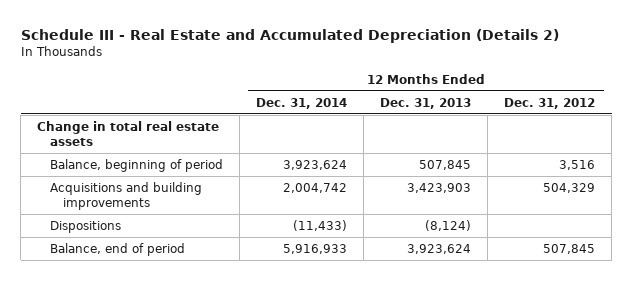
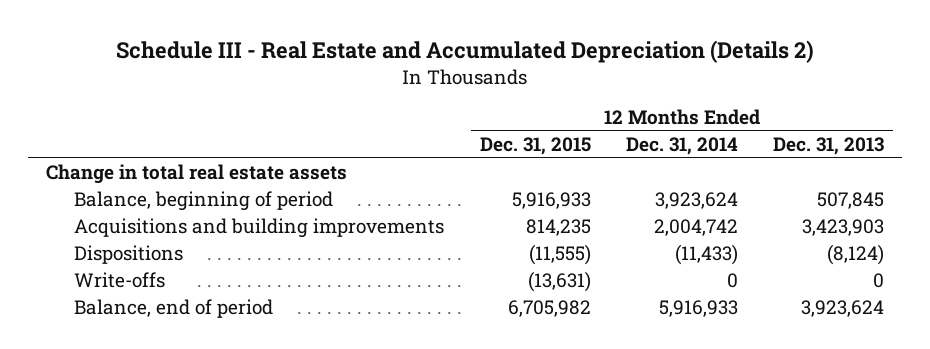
[504,97,596,109] Dec. 31, 2012 -> none
none -> [479,136,591,155] Dec. 31, 2015
none -> [74,272,166,289] Write-offs

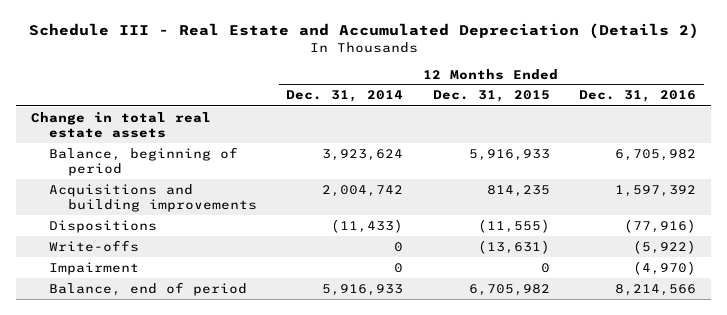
[773,136,885,155] Dec. 31, 2013 -> none
none -> [579,90,697,103] Dec. 31, 2016
none -> [49,261,140,275] Impairment

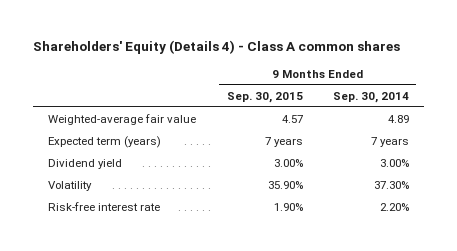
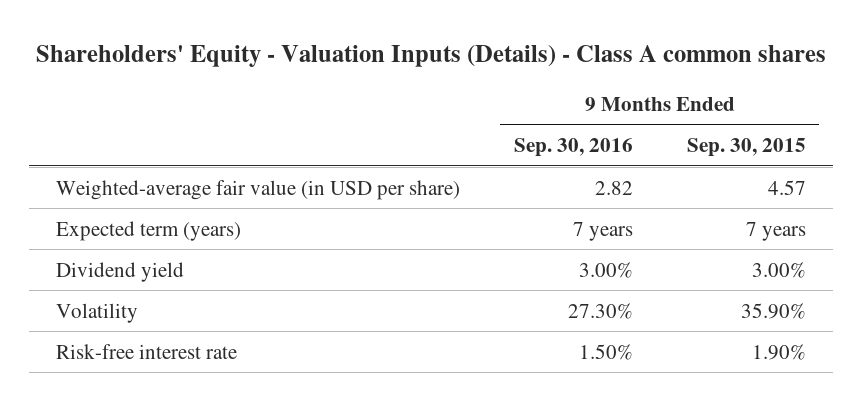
[33,40,401,55] Shareholders' Equity (Details 4) - Class A common shares -> [35,44,826,67] Shareholders' Equity - Valuation Inputs (Details) - Class A common shares
[332,91,409,103] Sep. 30, 2014 -> none
none -> [513,138,633,158] Sep. 30, 2016
[48,114,197,126] Weighted-average fair value -> [55,179,460,200] Weighted-average fair value (in USD per share)

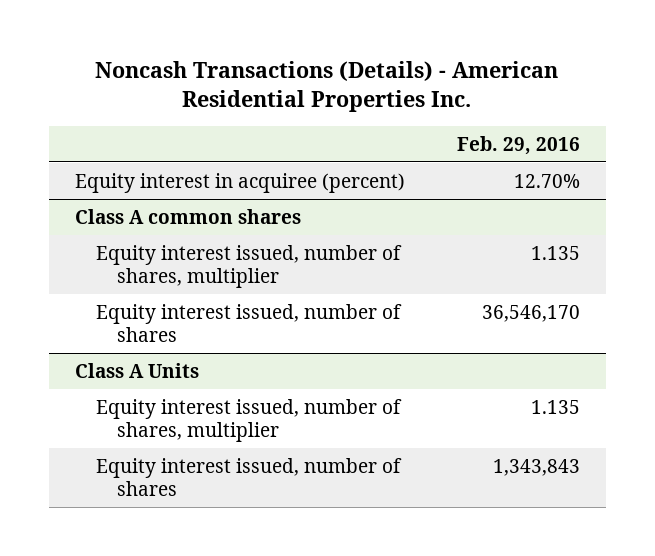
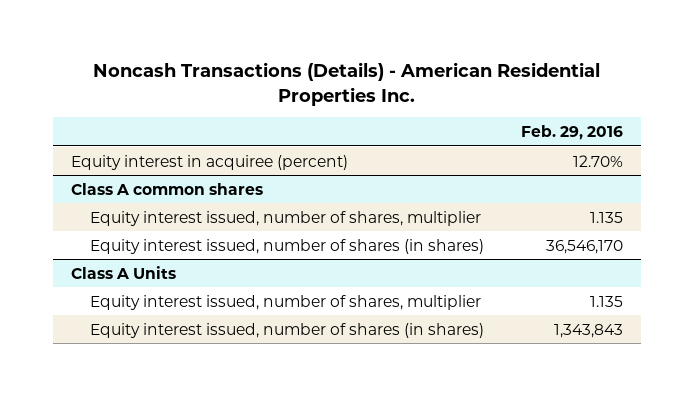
[95,303,402,342] Equity interest issued, number of shares -> [90,238,485,254] Equity interest issued, number of shares (in shares)
[95,457,402,496] Equity interest issued, number of shares -> [90,322,485,338] Equity interest issued, number of shares (in shares)

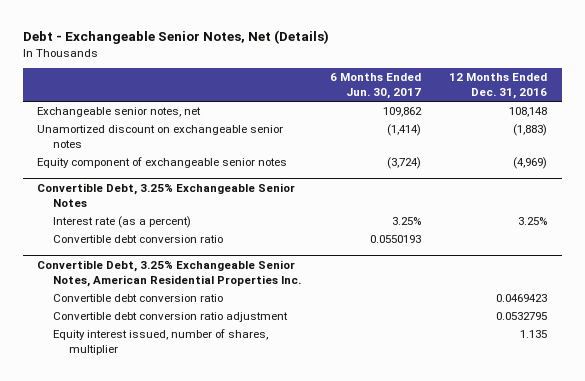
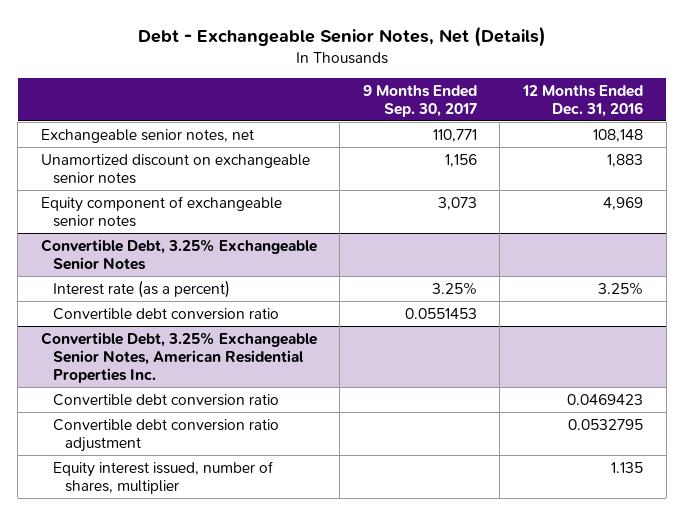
[329,73,421,100] 6 Months Ended Jun. 30, 2017 -> none
none -> [362,84,477,117] 9 Months Ended Sep. 30, 2017
[513,124,548,137] (1,883) -> [606,153,643,167] 1,883
[513,157,548,170] (4,969) -> [602,196,643,210] 4,969

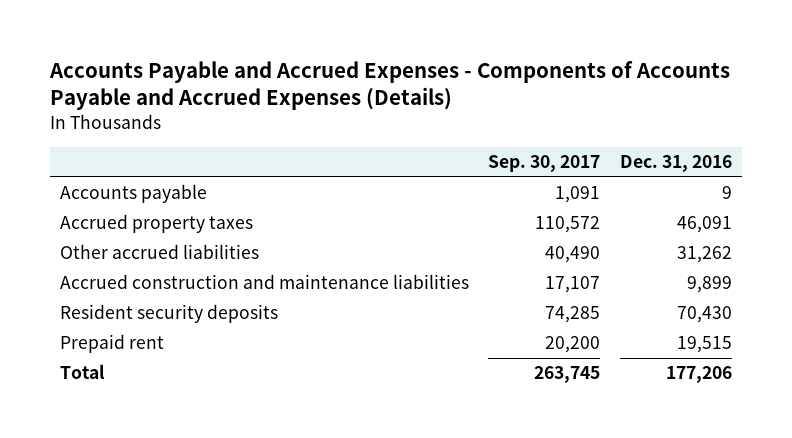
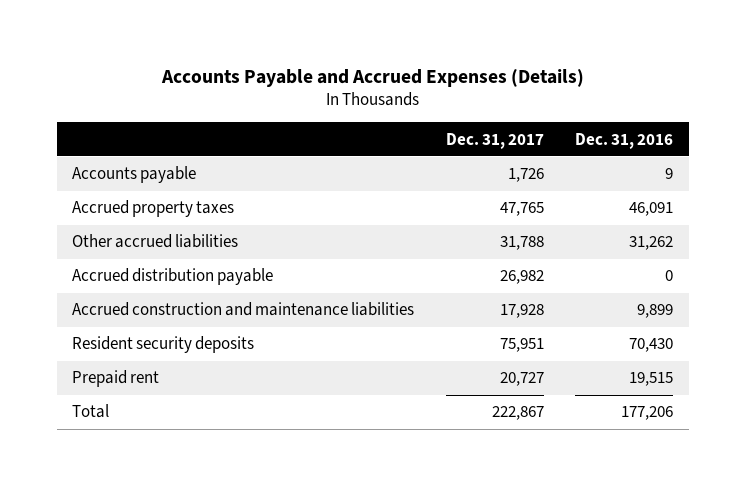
[49,60,731,111] Accounts Payable and Accrued Expenses - Components of Accounts Payable and Accrued Expenses (Details) -> [160,68,584,87] Accounts Payable and Accrued Expenses (Details)
[488,155,601,173] Sep. 30, 2017 -> none
none -> [445,132,544,149] Dec. 31, 2017
none -> [72,268,274,286] Accrued distribution payable

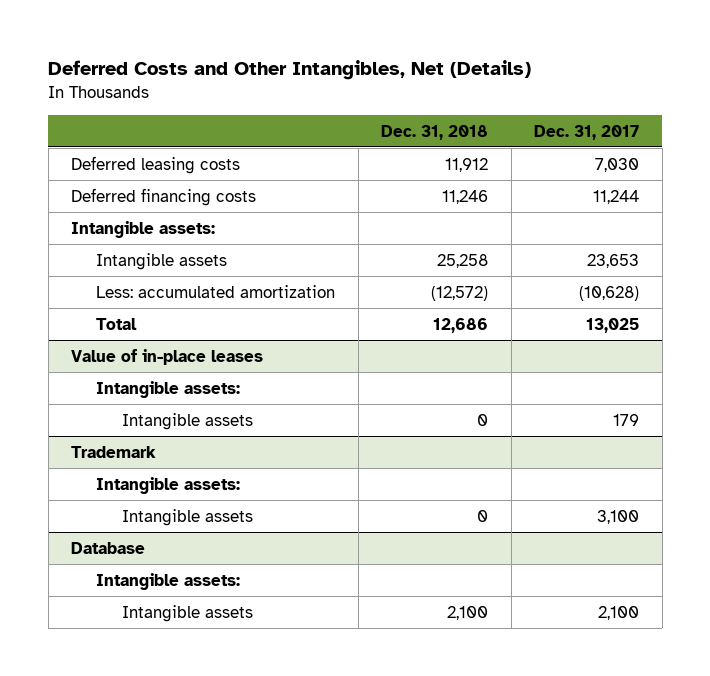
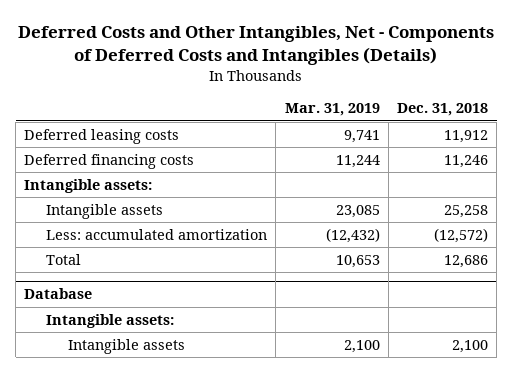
[48,59,532,80] Deferred Costs and Other Intangibles, Net (Details) -> [18,26,495,65] Deferred Costs and Other Intangibles, Net - Components of Deferred Costs and Intangibles (Details)
[534,124,640,140] Dec. 31, 2017 -> none
none -> [284,103,380,117] Mar. 31, 2019
[71,348,264,365] Value of in-place leases -> none
[96,380,241,398] Intangible assets: -> none
[121,412,253,430] Intangible assets -> none
[71,445,157,458] Trademark -> none
[96,476,241,494] Intangible assets: -> none
[121,508,253,526] Intangible assets -> none

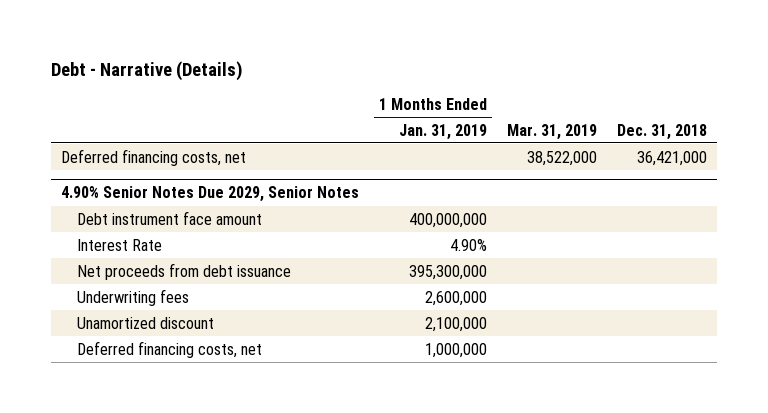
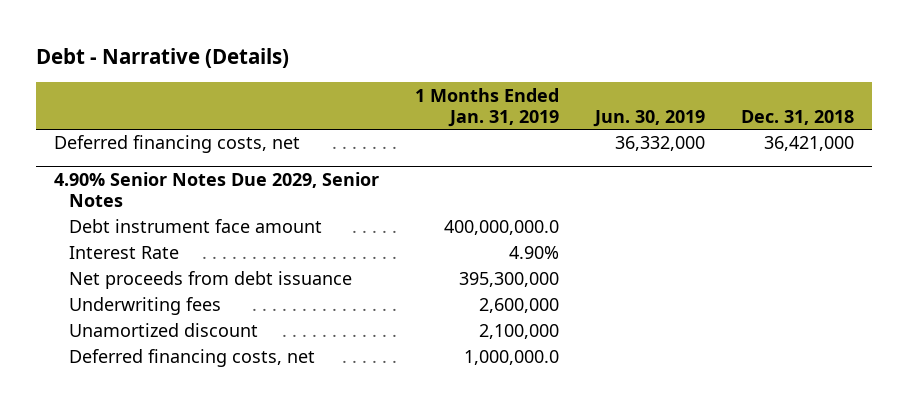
[507,123,598,140] Mar. 31, 2019 -> none
none -> [593,109,706,127] Jun. 30, 2019
[408,212,487,228] 400,000,000 -> [444,220,560,236] 400,000,000.0
[424,342,487,358] 1,000,000 -> [464,350,560,366] 1,000,000.0

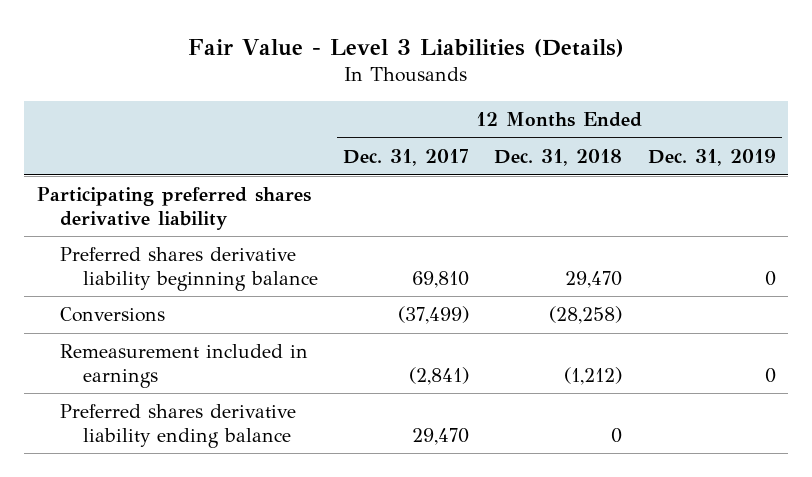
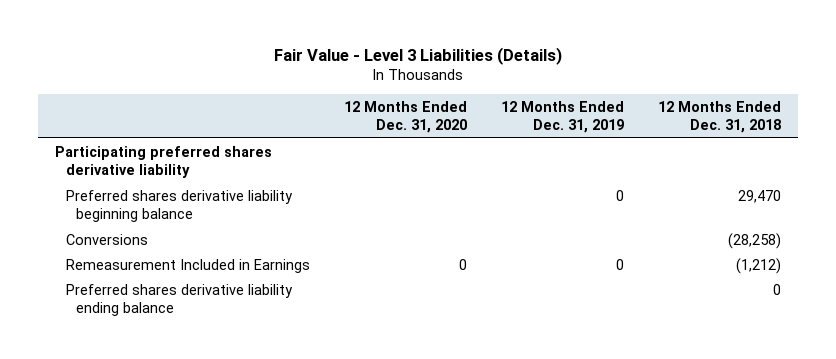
[342,149,469,167] Dec. 31, 2017 -> none
none -> [343,100,467,134] 12 Months Ended Dec. 31, 2020
[59,344,308,388] Remeasurement included in earnings -> [65,258,310,273] Remeasurement Included in Earnings

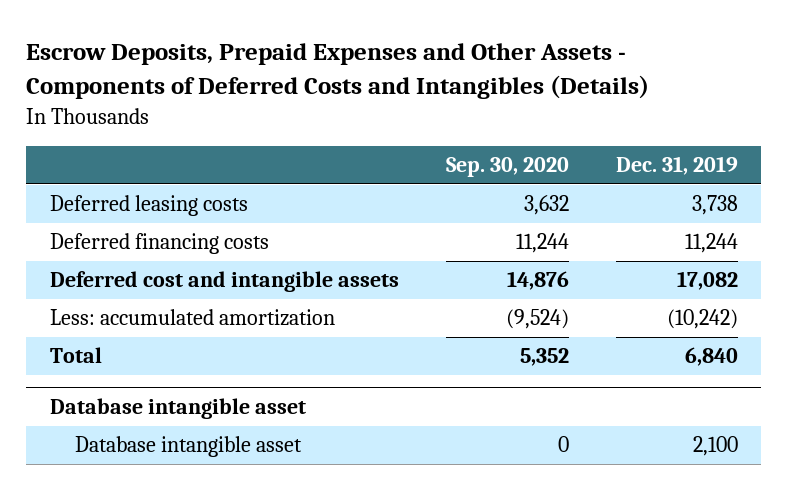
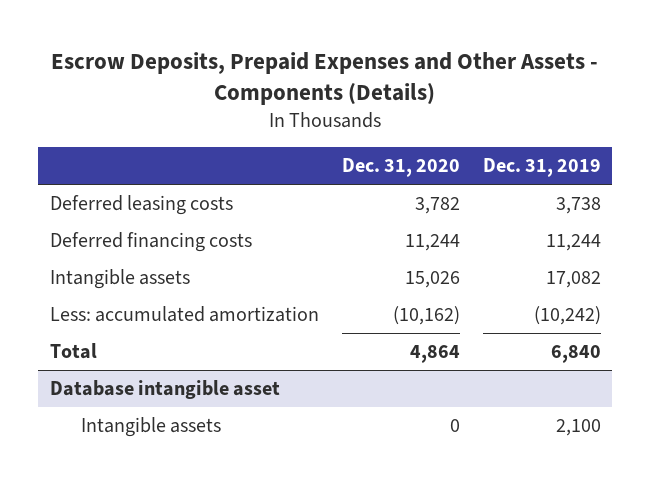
[26,43,650,100] Escrow Deposits, Prepaid Expenses and Other Assets - Components of Deferred Costs and Intangibles (Details) -> [51,52,599,106] Escrow Deposits, Prepaid Expenses and Other Assets - Components (Details)
[445,157,569,178] Sep. 30, 2020 -> none
none -> [341,158,460,178] Dec. 31, 2020
[49,271,399,293] Deferred cost and intangible assets -> [49,269,190,290] Intangible assets
[75,436,303,458] Database intangible asset -> [81,417,222,438] Intangible assets

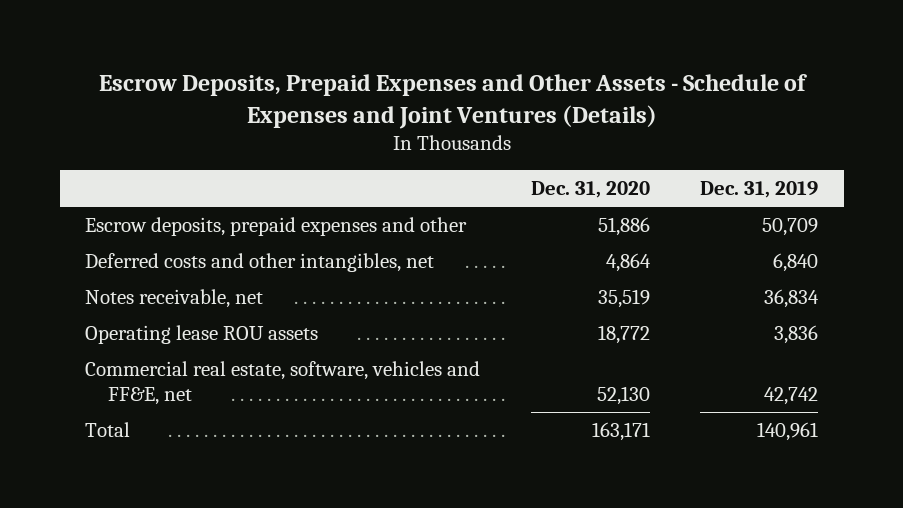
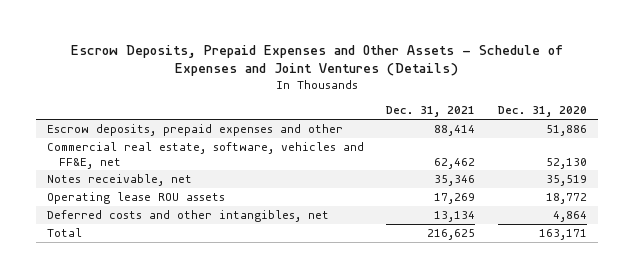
[700,181,819,199] Dec. 31, 2019 -> none
none -> [386,106,476,118] Dec. 31, 2021
[84,360,480,406] Commercial real estate, software, vehicles and FF&E, net -> [47,142,365,169] Commercial real estate, software, vehicles and FF&E, net
[84,252,434,272] Deferred costs and other intangibles, net -> [47,210,330,223] Deferred costs and other intangibles, net

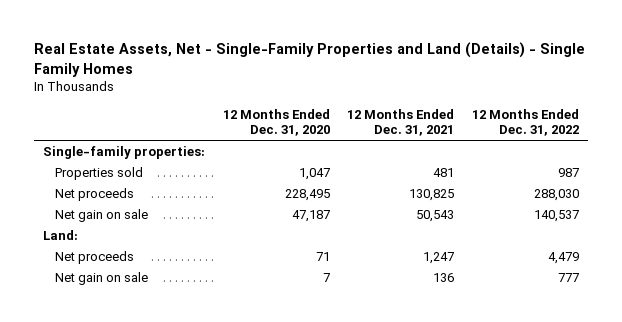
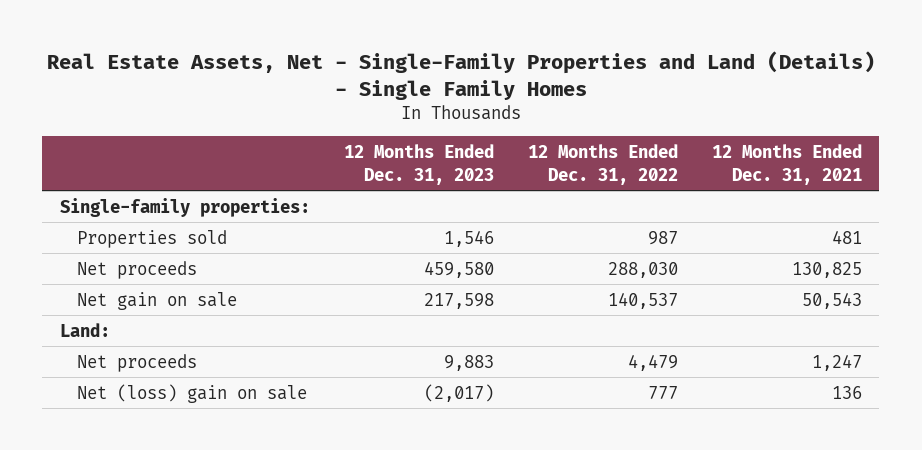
[222,108,330,137] 12 Months Ended Dec. 31, 2020 -> none
none -> [343,144,494,185] 12 Months Ended Dec. 31, 2023
[55,272,149,286] Net gain on sale -> [77,383,308,403] Net (loss) gain on sale

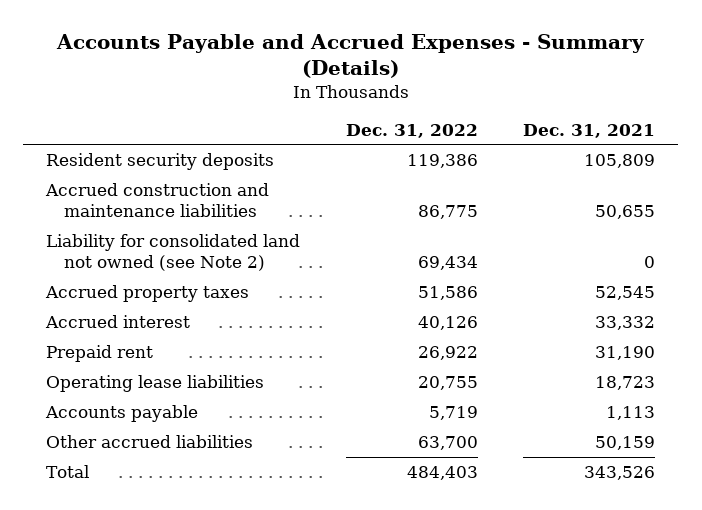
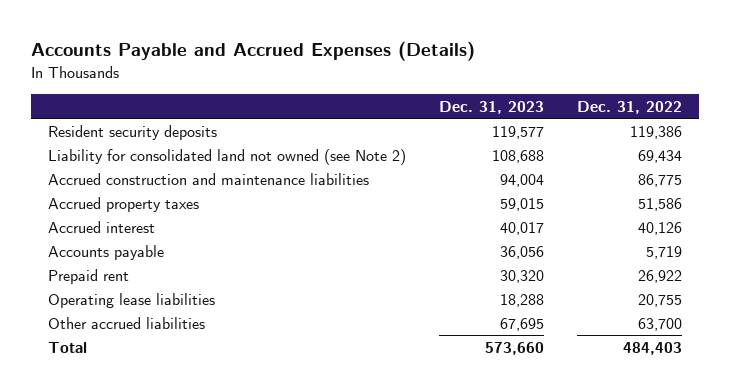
[55,34,645,79] Accounts Payable and Accrued Expenses - Summary (Details) -> [30,41,475,62] Accounts Payable and Accrued Expenses (Details)
[523,123,656,138] Dec. 31, 2021 -> none
none -> [438,100,544,114] Dec. 31, 2023
[45,182,270,218] Accrued construction and maintenance liabilities -> [47,172,369,185] Accrued construction and maintenance liabilities
[45,404,199,422] Accounts payable -> [47,244,164,260] Accounts payable

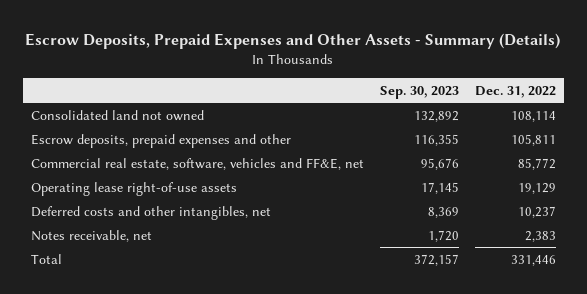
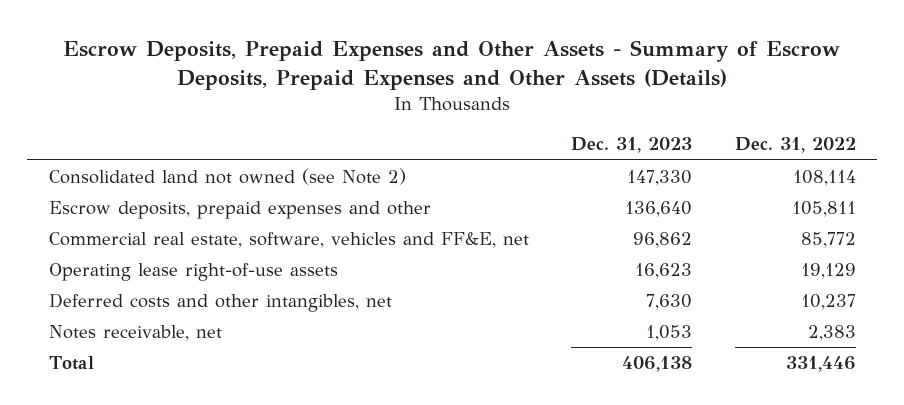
[25,33,561,50] Escrow Deposits, Prepaid Expenses and Other Assets - Summary (Details) -> [63,40,841,90] Escrow Deposits, Prepaid Expenses and Other Assets - Summary of Escrow Deposits, Prepaid Expenses and Other Assets (Details)
[379,85,459,99] Sep. 30, 2023 -> none
none -> [571,137,693,154] Dec. 31, 2023
[31,109,205,121] Consolidated land not owned -> [48,167,406,185] Consolidated land not owned (see Note 2)

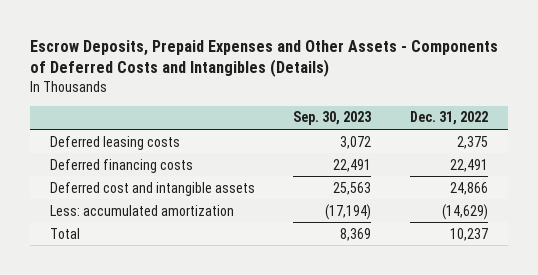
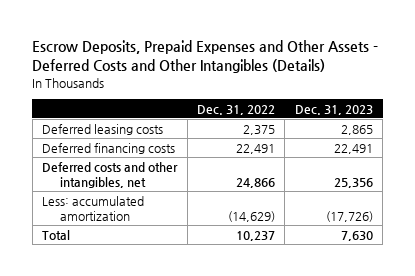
[30,39,499,78] Escrow Deposits, Prepaid Expenses and Other Assets - Components of Deferred Costs and Intangibles (Details) -> [32,40,379,74] Escrow Deposits, Prepaid Expenses and Other Assets - Deferred Costs and Other Intangibles (Details)
[293,111,372,126] Sep. 30, 2023 -> none
none -> [294,104,373,115] Dec. 31, 2023
[49,181,255,196] Deferred cost and intangible assets -> [42,161,179,188] Deferred costs and other intangibles, net

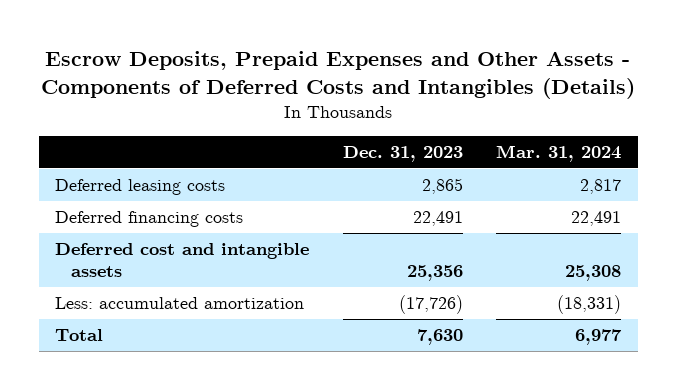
[32,40,379,74] Escrow Deposits, Prepaid Expenses and Other Assets - Deferred Costs and Other Intangibles (Details) -> [41,51,636,99] Escrow Deposits, Prepaid Expenses and Other Assets - Components of Deferred Costs and Intangibles (Details)
[197,104,276,115] Dec. 31, 2022 -> none
none -> [495,144,621,162] Mar. 31, 2024
[42,161,179,188] Deferred costs and other intangibles, net -> [55,243,310,278] Deferred cost and intangible assets

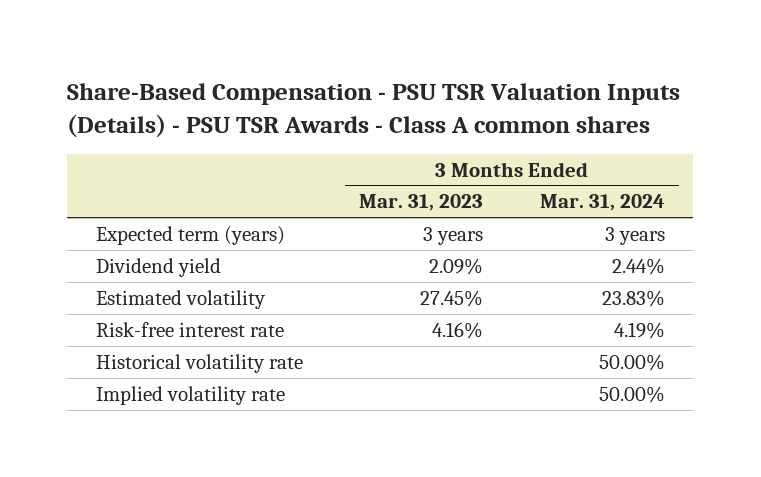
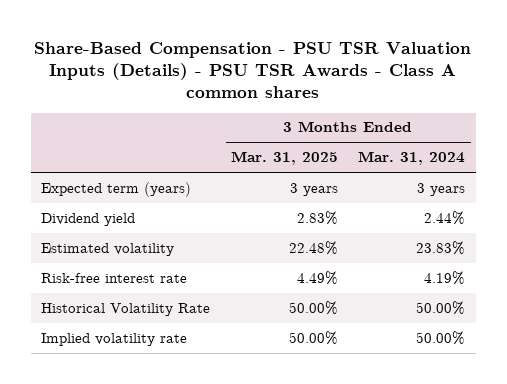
[359,194,484,212] Mar. 31, 2023 -> none
none -> [230,151,338,166] Mar. 31, 2025
[95,353,303,373] Historical volatility rate -> [41,302,211,316] Historical Volatility Rate

